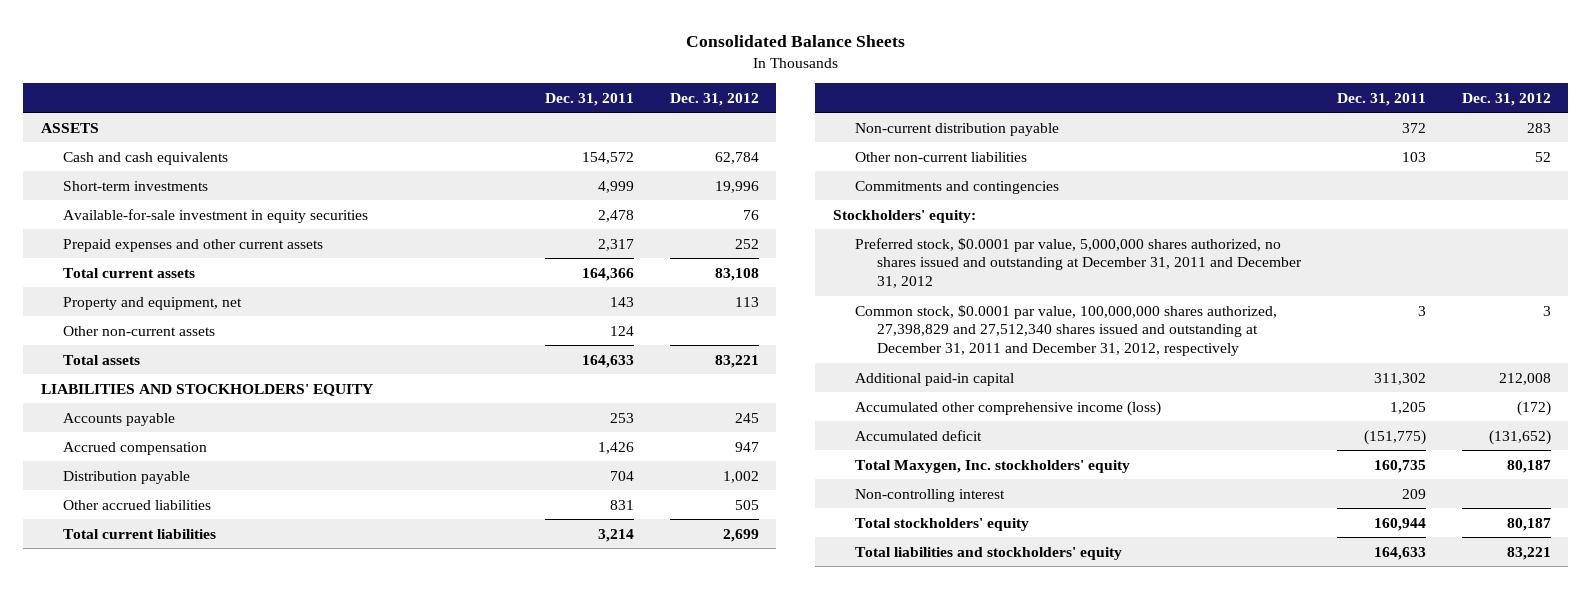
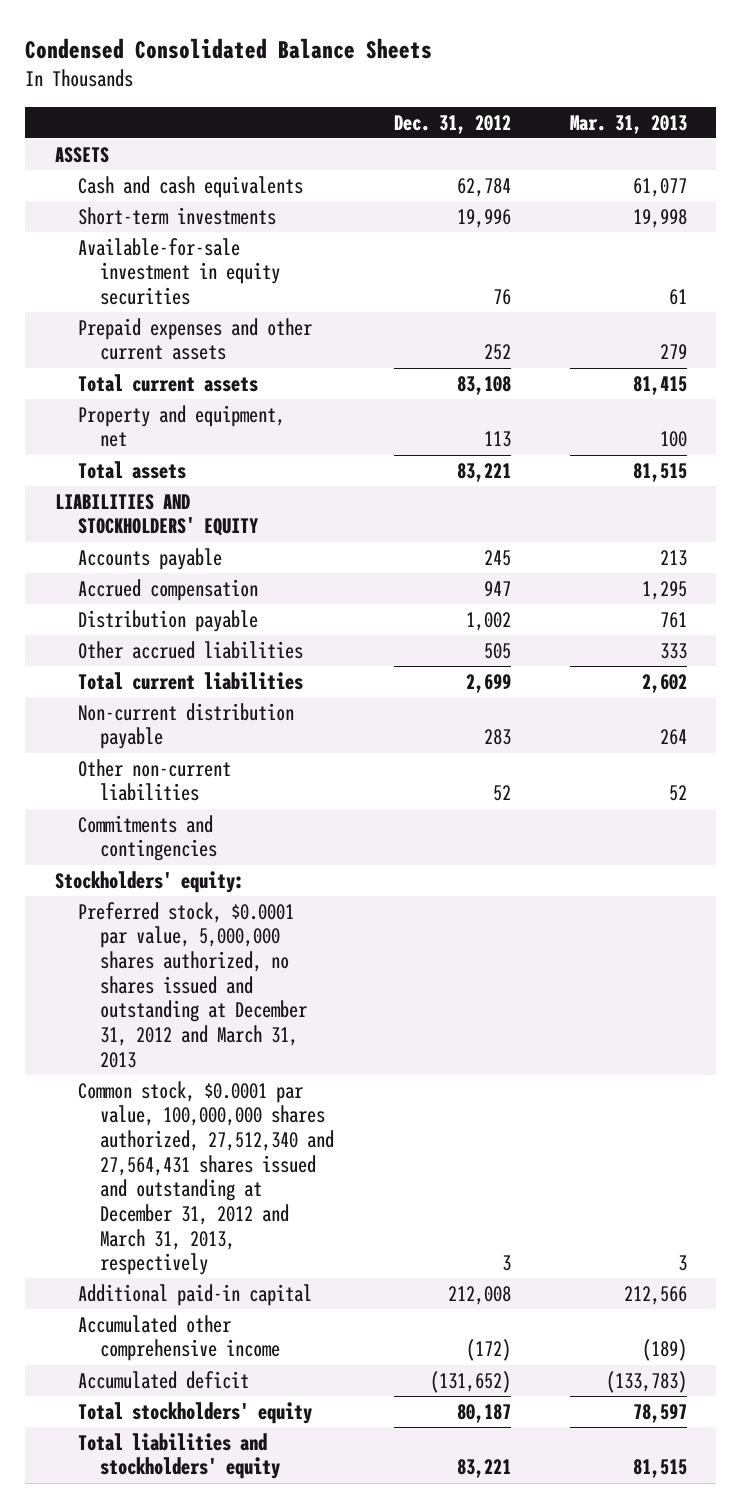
[685,34,905,47] Consolidated Balance Sheets -> [25,37,433,59] Condensed Consolidated Balance Sheets
[544,92,634,106] Dec. 31, 2011 -> none
none -> [569,114,687,134] Mar. 31, 2013
[62,325,215,336] Other non-current assets -> none
[854,237,1302,289] Preferred stock, $0.0001 par value, 5,000,000 shares authorized, no shares issued and outstanding at December 31, 2011 and December 31, 2012 -> [77,901,308,1068] Preferred stock, $0.0001 par value, 5,000,000 shares authorized, no shares issued and outstanding at December 31, 2012 and March 31, 2013
[854,304,1277,357] Common stock, $0.0001 par value, 100,000,000 shares authorized, 27,398,829 and 27,512,340 shares issued and outstanding at December 31, 2011 and December 31, 2012, respectively -> [77,1080,335,1276] Common stock, $0.0001 par value, 100,000,000 shares authorized, 27,512,340 and 27,564,431 shares issued and outstanding at December 31, 2012 and March 31, 2013, respectively
[854,400,1161,416] Accumulated other comprehensive income (loss) -> [77,1314,281,1362] Accumulated other comprehensive income
[854,459,1130,473] Total Maxygen, Inc. stockholders' equity -> none
[854,488,1005,502] Non-controlling interest -> none

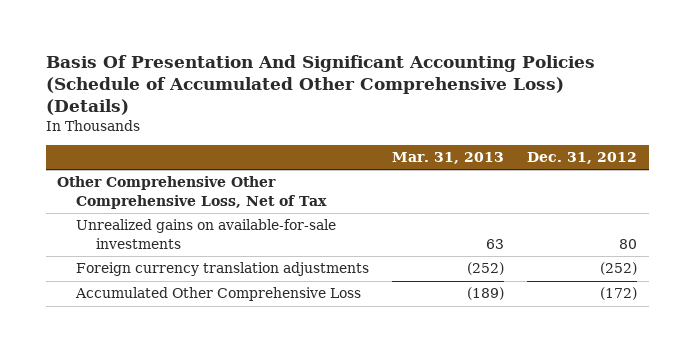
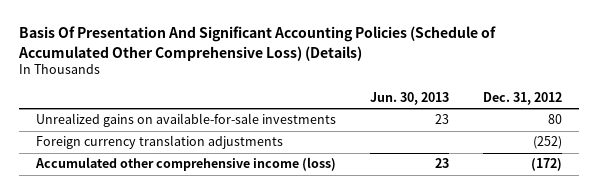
[392,152,505,165] Mar. 31, 2013 -> none
none -> [370,91,450,105] Jun. 30, 2013
[56,176,328,209] Other Comprehensive Other Comprehensive Loss, Net of Tax -> none
[75,287,362,302] Accumulated Other Comprehensive Loss -> [35,157,337,172] Accumulated other comprehensive income (loss)

